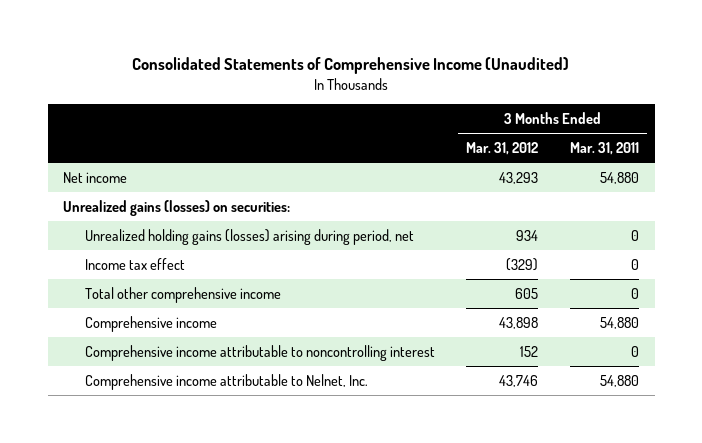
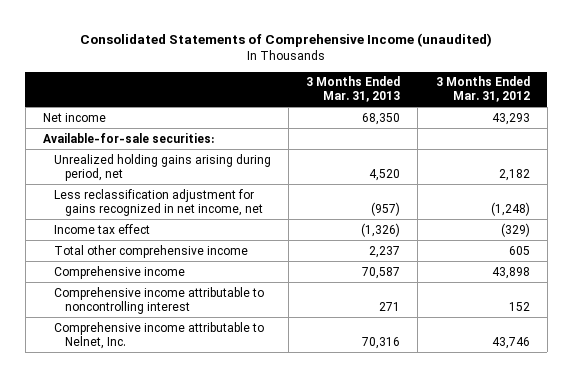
[132,57,570,75] Consolidated Statements of Comprehensive Income (Unaudited) -> [80,32,493,47] Consolidated Statements of Comprehensive Income (unaudited)
[569,141,639,155] Mar. 31, 2011 -> none
none -> [306,76,401,103] 3 Months Ended Mar. 31, 2013
[63,199,291,216] Unrealized gains (losses) on securities: -> [42,132,214,143] Available-for-sale securities:
[84,228,414,245] Unrealized holding gains (losses) arising during period, net -> [53,153,271,181] Unrealized holding gains arising during period, net
[516,229,539,241] 934 -> [498,168,530,181] 2,182
none -> [53,188,263,216] Less reclassification adjustment for gains recognized in net income, net

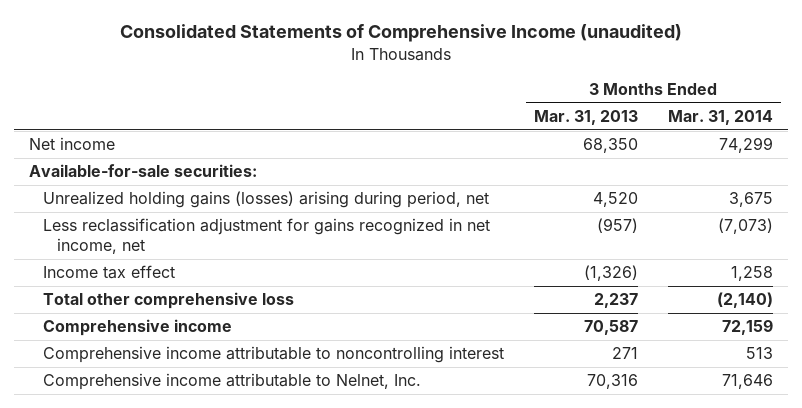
[435,76,530,103] 3 Months Ended Mar. 31, 2012 -> none
none -> [668,109,774,125] Mar. 31, 2014
[53,153,271,181] Unrealized holding gains arising during period, net -> [42,191,489,209] Unrealized holding gains (losses) arising during period, net
[53,244,248,258] Total other comprehensive income -> [42,292,294,310] Total other comprehensive loss

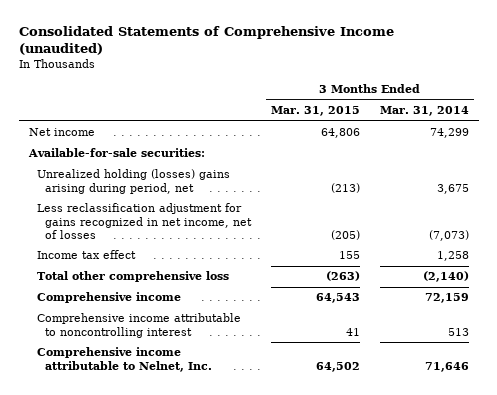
[533,109,638,125] Mar. 31, 2013 -> none
none -> [270,106,360,117] Mar. 31, 2015
[42,191,489,209] Unrealized holding gains (losses) arising during period, net -> [36,169,230,194] Unrealized holding (losses) gains arising during period, net
[42,218,490,255] Less reclassification adjustment for gains recognized in net income, net -> [36,203,252,239] Less reclassification adjustment for gains recognized in net income, net of losses

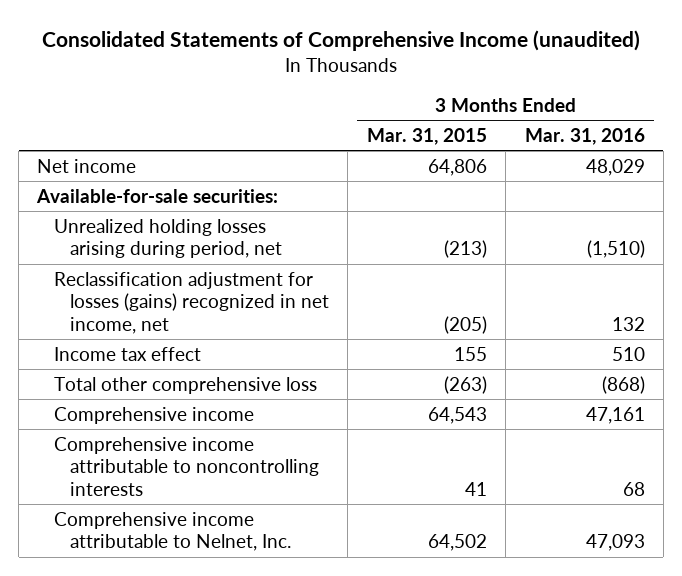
[379,106,469,117] Mar. 31, 2014 -> none
none -> [524,128,645,146] Mar. 31, 2016
[36,169,230,194] Unrealized holding (losses) gains arising during period, net -> [53,218,283,259] Unrealized holding losses arising during period, net
[36,203,252,239] Less reclassification adjustment for gains recognized in net income, net of losses -> [53,271,330,334] Reclassification adjustment for losses (gains) recognized in net income, net
[36,313,241,338] Comprehensive income attributable to noncontrolling interest -> [53,436,320,496] Comprehensive income attributable to noncontrolling interests

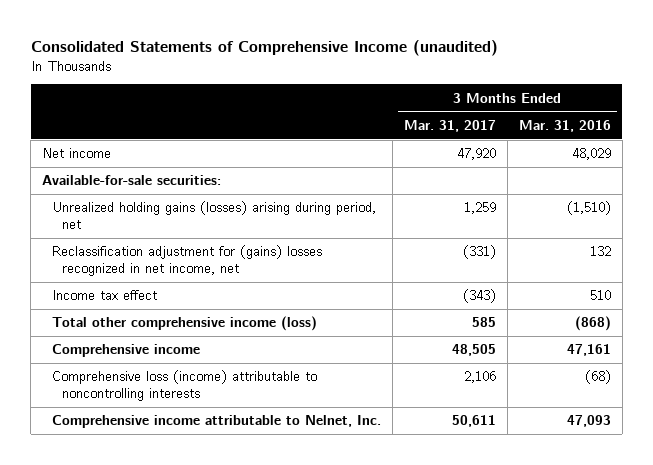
[366,128,487,146] Mar. 31, 2015 -> none
none -> [403,119,496,132] Mar. 31, 2017
[53,218,283,259] Unrealized holding losses arising during period, net -> [51,201,376,229] Unrealized holding gains (losses) arising during period, net
[53,271,330,334] Reclassification adjustment for losses (gains) recognized in net income, net -> [51,245,322,276] Reclassification adjustment for (gains) losses recognized in net income, net
[53,376,317,394] Total other comprehensive loss -> [51,316,317,332] Total other comprehensive income (loss)
[53,436,320,496] Comprehensive income attributable to noncontrolling interests -> [51,370,317,401] Comprehensive loss (income) attributable to noncontrolling interests
[622,481,645,496] 68 -> [584,370,611,385] (68)

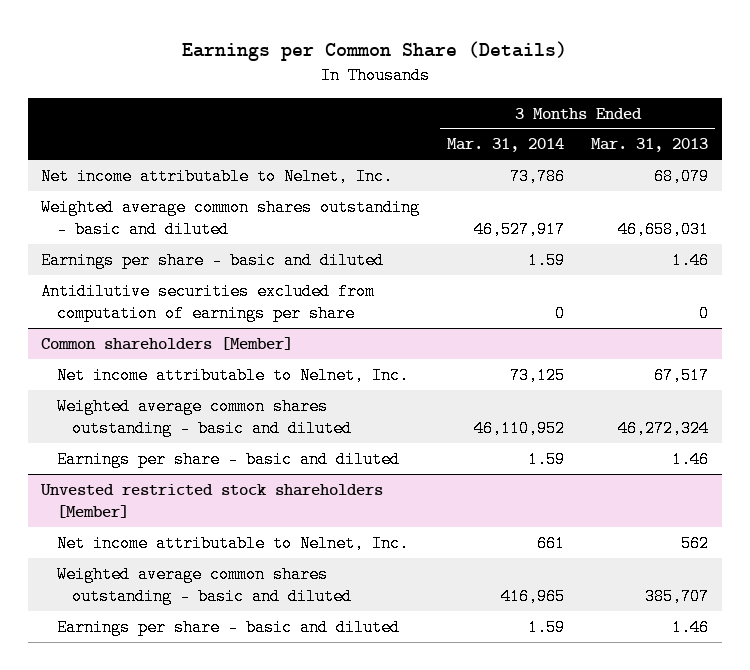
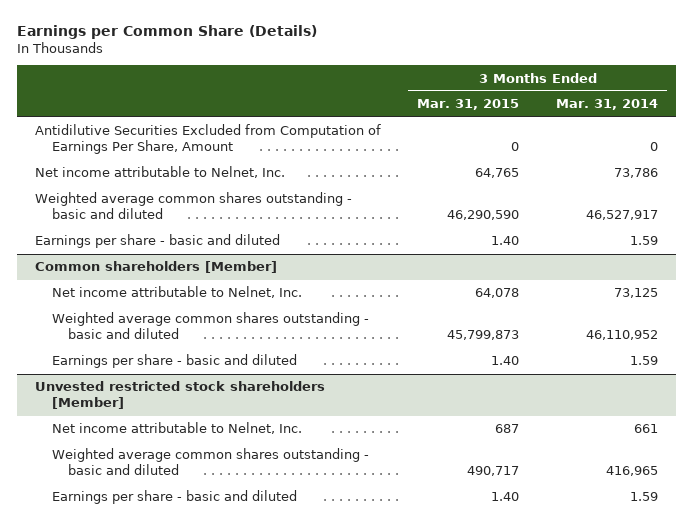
[591,138,709,153] Mar. 31, 2013 -> none
none -> [417,99,520,111] Mar. 31, 2015
none -> [35,124,382,155] Antidilutive Securities Excluded from Computation of Earnings Per Share, Amount
[41,282,376,322] Antidilutive securities excluded from computation of earnings per share -> none

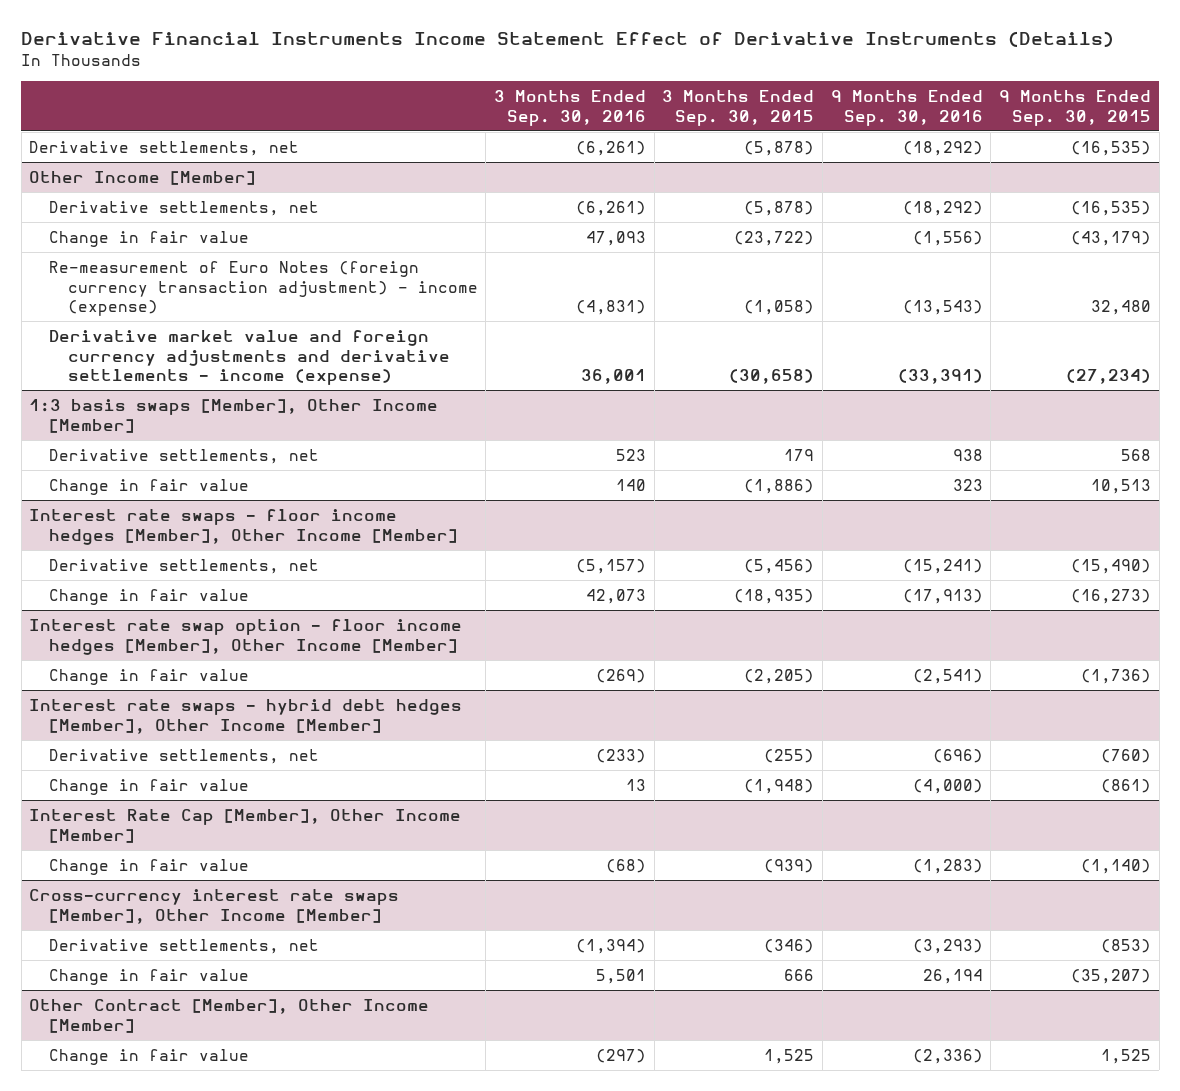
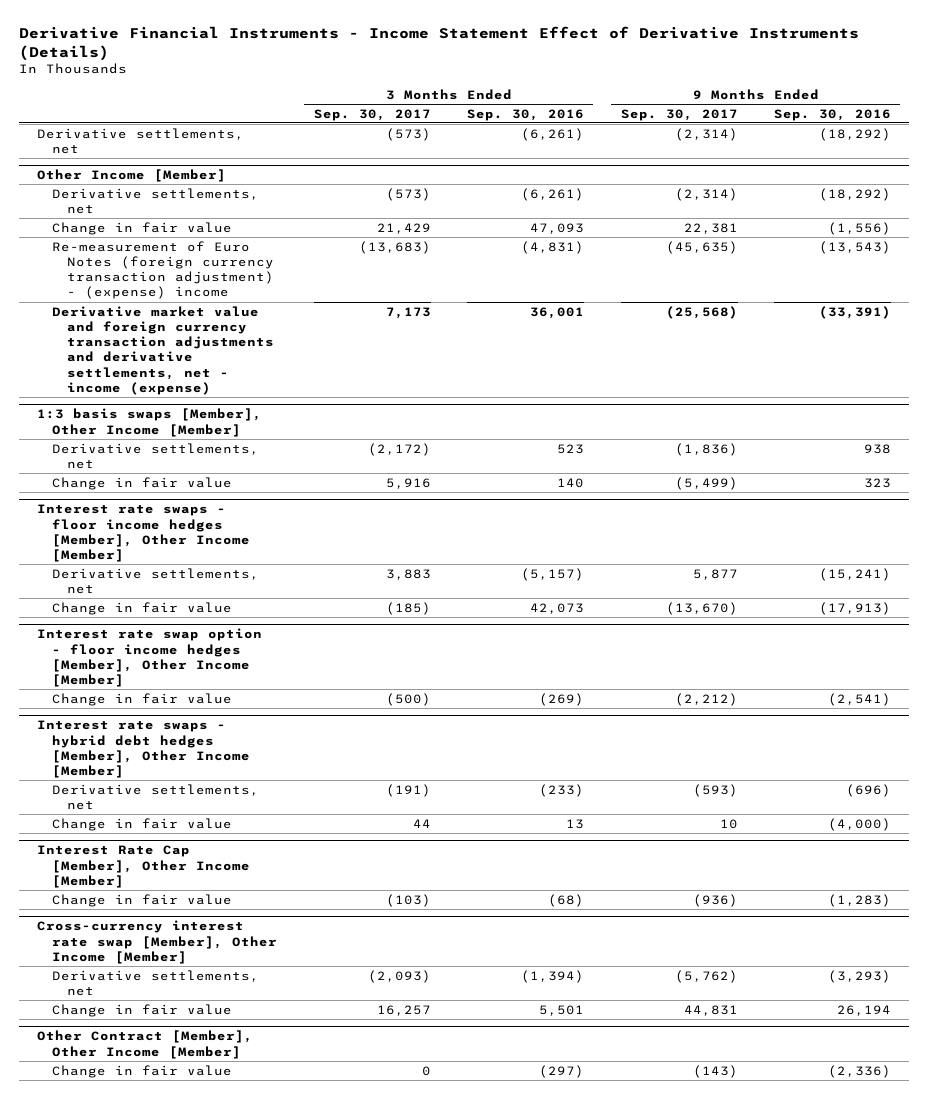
[21,31,1115,48] Derivative Financial Instruments Income Statement Effect of Derivative Instruments (Details) -> [18,25,859,61] Derivative Financial Instruments - Income Statement Effect of Derivative Instruments (Details)
[662,90,815,126] 3 Months Ended Sep. 30, 2015 -> none
[998,90,1151,126] 9 Months Ended Sep. 30, 2015 -> none
none -> [313,108,431,121] Sep. 30, 2017
none -> [620,108,738,121] Sep. 30, 2017
[48,260,478,317] Re-measurement of Euro Notes (foreign currency transaction adjustment) - income (expense) -> [52,240,275,300] Re-measurement of Euro Notes (foreign currency transaction adjustment) - (expense) income
[48,329,450,386] Derivative market value and foreign currency adjustments and derivative settlements - income (expense) -> [52,305,275,396] Derivative market value and foreign currency transaction adjustments and derivative settlements, net - income (expense)
[29,888,400,924] Cross-currency interest rate swaps [Member], Other Income [Member] -> [37,920,278,964] Cross-currency interest rate swap [Member], Other Income [Member]

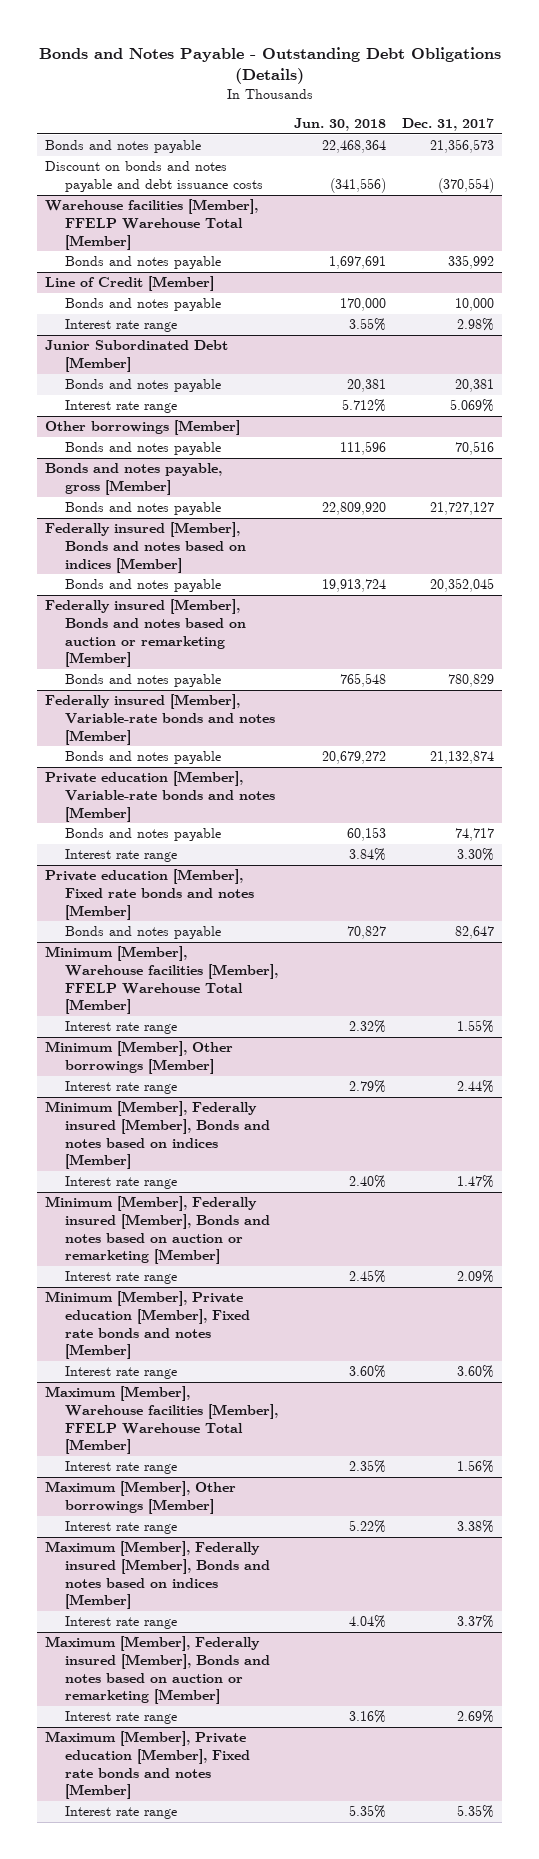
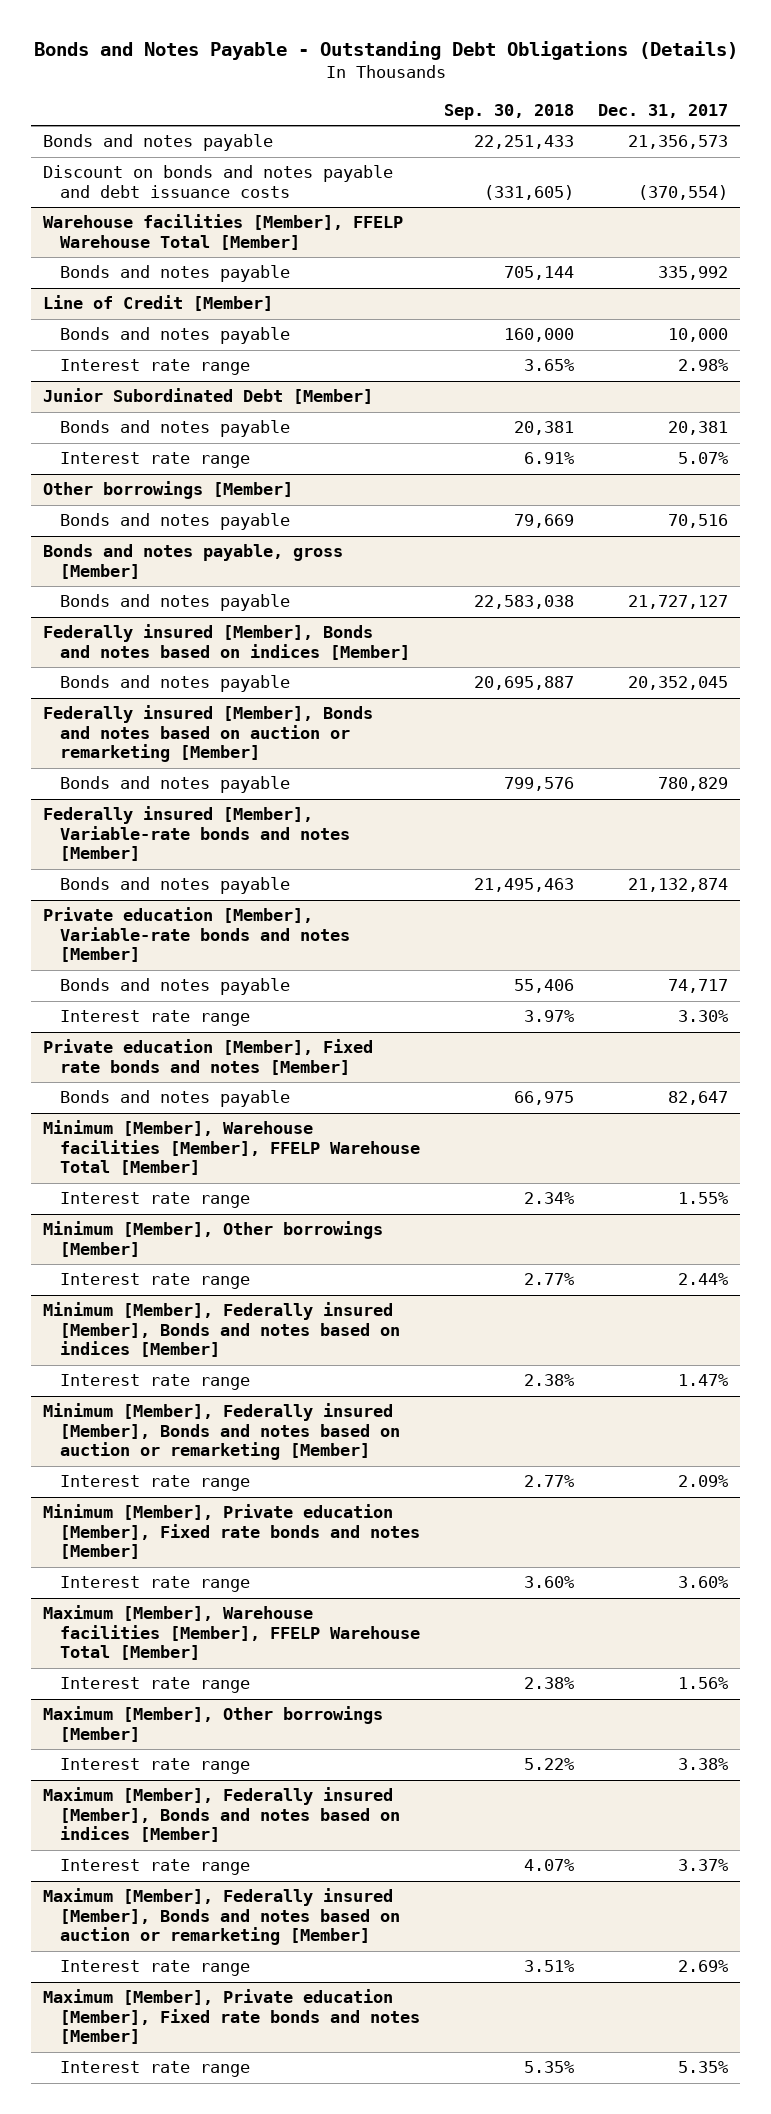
[294,117,387,131] Jun. 30, 2018 -> none
none -> [444,103,575,120] Sep. 30, 2018
[449,399,494,413] 5.069% -> [678,452,729,465] 5.07%

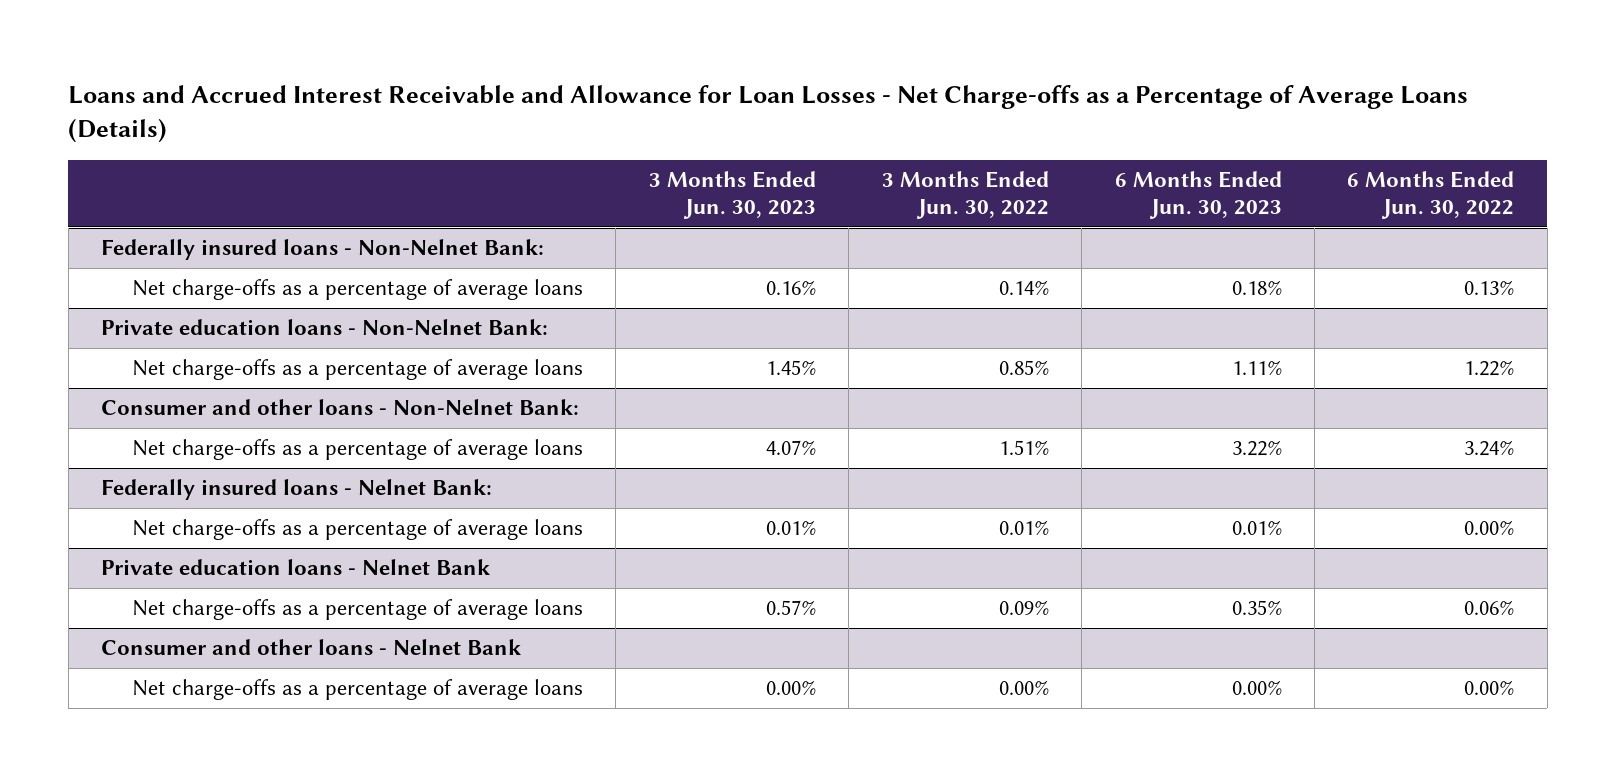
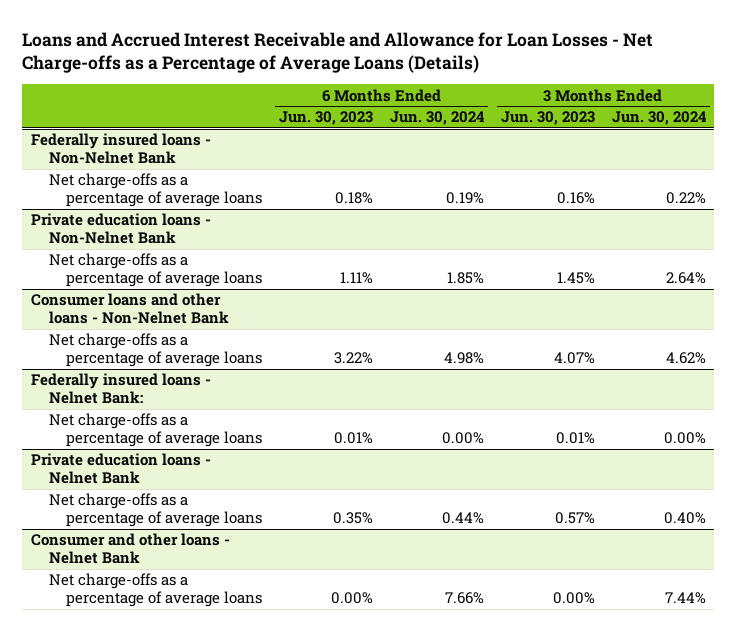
[881,171,1049,219] 3 Months Ended Jun. 30, 2022 -> none
[1347,171,1515,219] 6 Months Ended Jun. 30, 2022 -> none
none -> [390,111,486,126] Jun. 30, 2024
none -> [611,111,707,126] Jun. 30, 2024
[100,239,544,261] Federally insured loans - Non-Nelnet Bank: -> [30,133,211,165] Federally insured loans - Non-Nelnet Bank
[100,319,548,336] Private education loans - Non-Nelnet Bank: -> [30,213,211,245] Private education loans - Non-Nelnet Bank
[100,399,579,416] Consumer and other loans - Non-Nelnet Bank: -> [30,293,229,325] Consumer loans and other loans - Non-Nelnet Bank

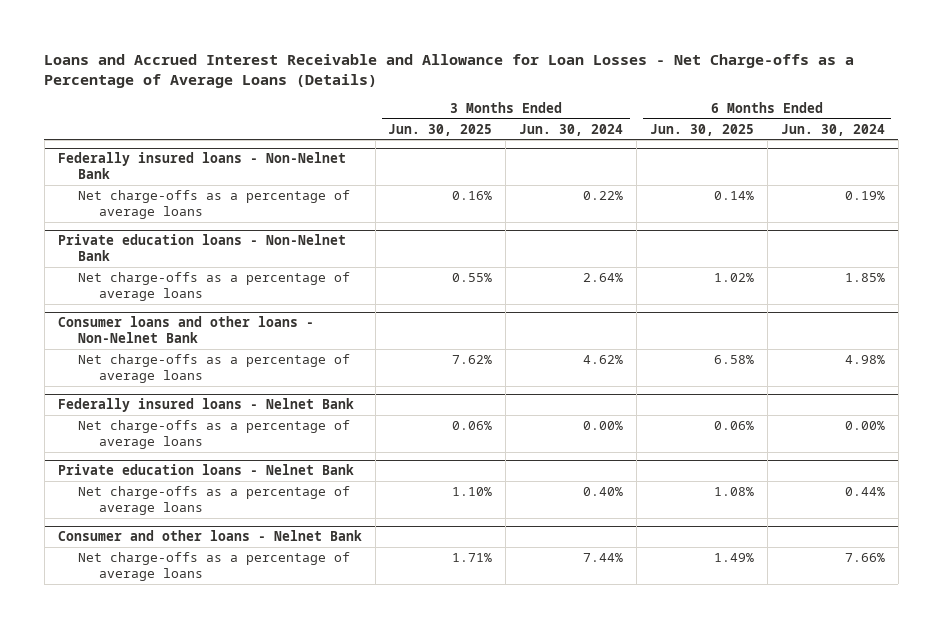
[279,111,374,126] Jun. 30, 2023 -> none
[500,111,595,126] Jun. 30, 2023 -> none
none -> [388,123,493,136] Jun. 30, 2025
none -> [649,123,754,136] Jun. 30, 2025
[30,373,211,405] Federally insured loans - Nelnet Bank: -> [57,398,354,413] Federally insured loans - Nelnet Bank

